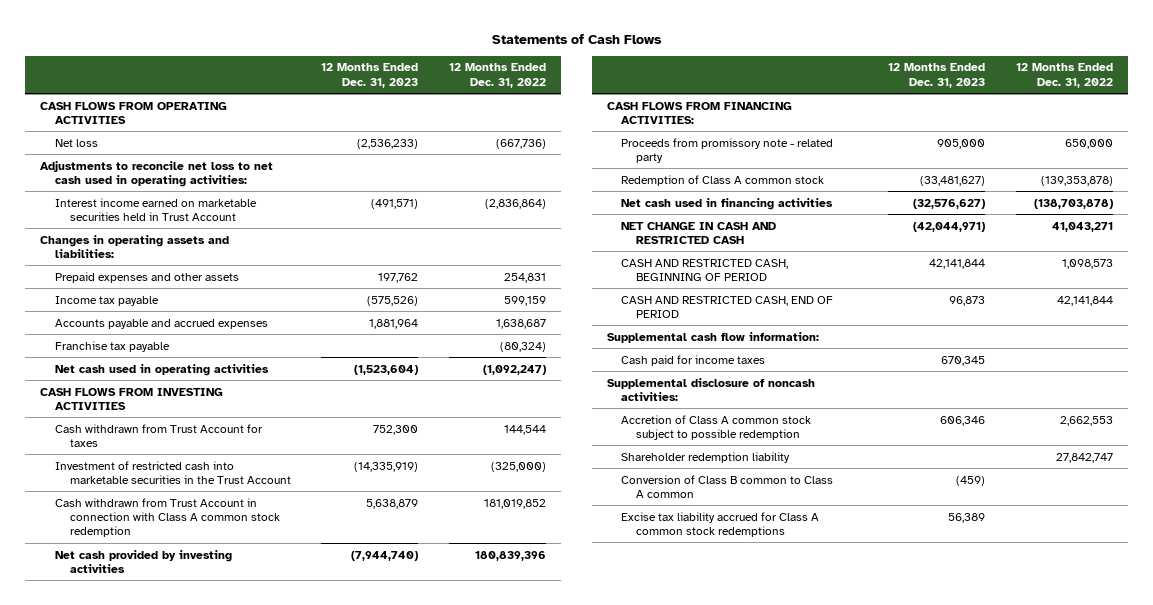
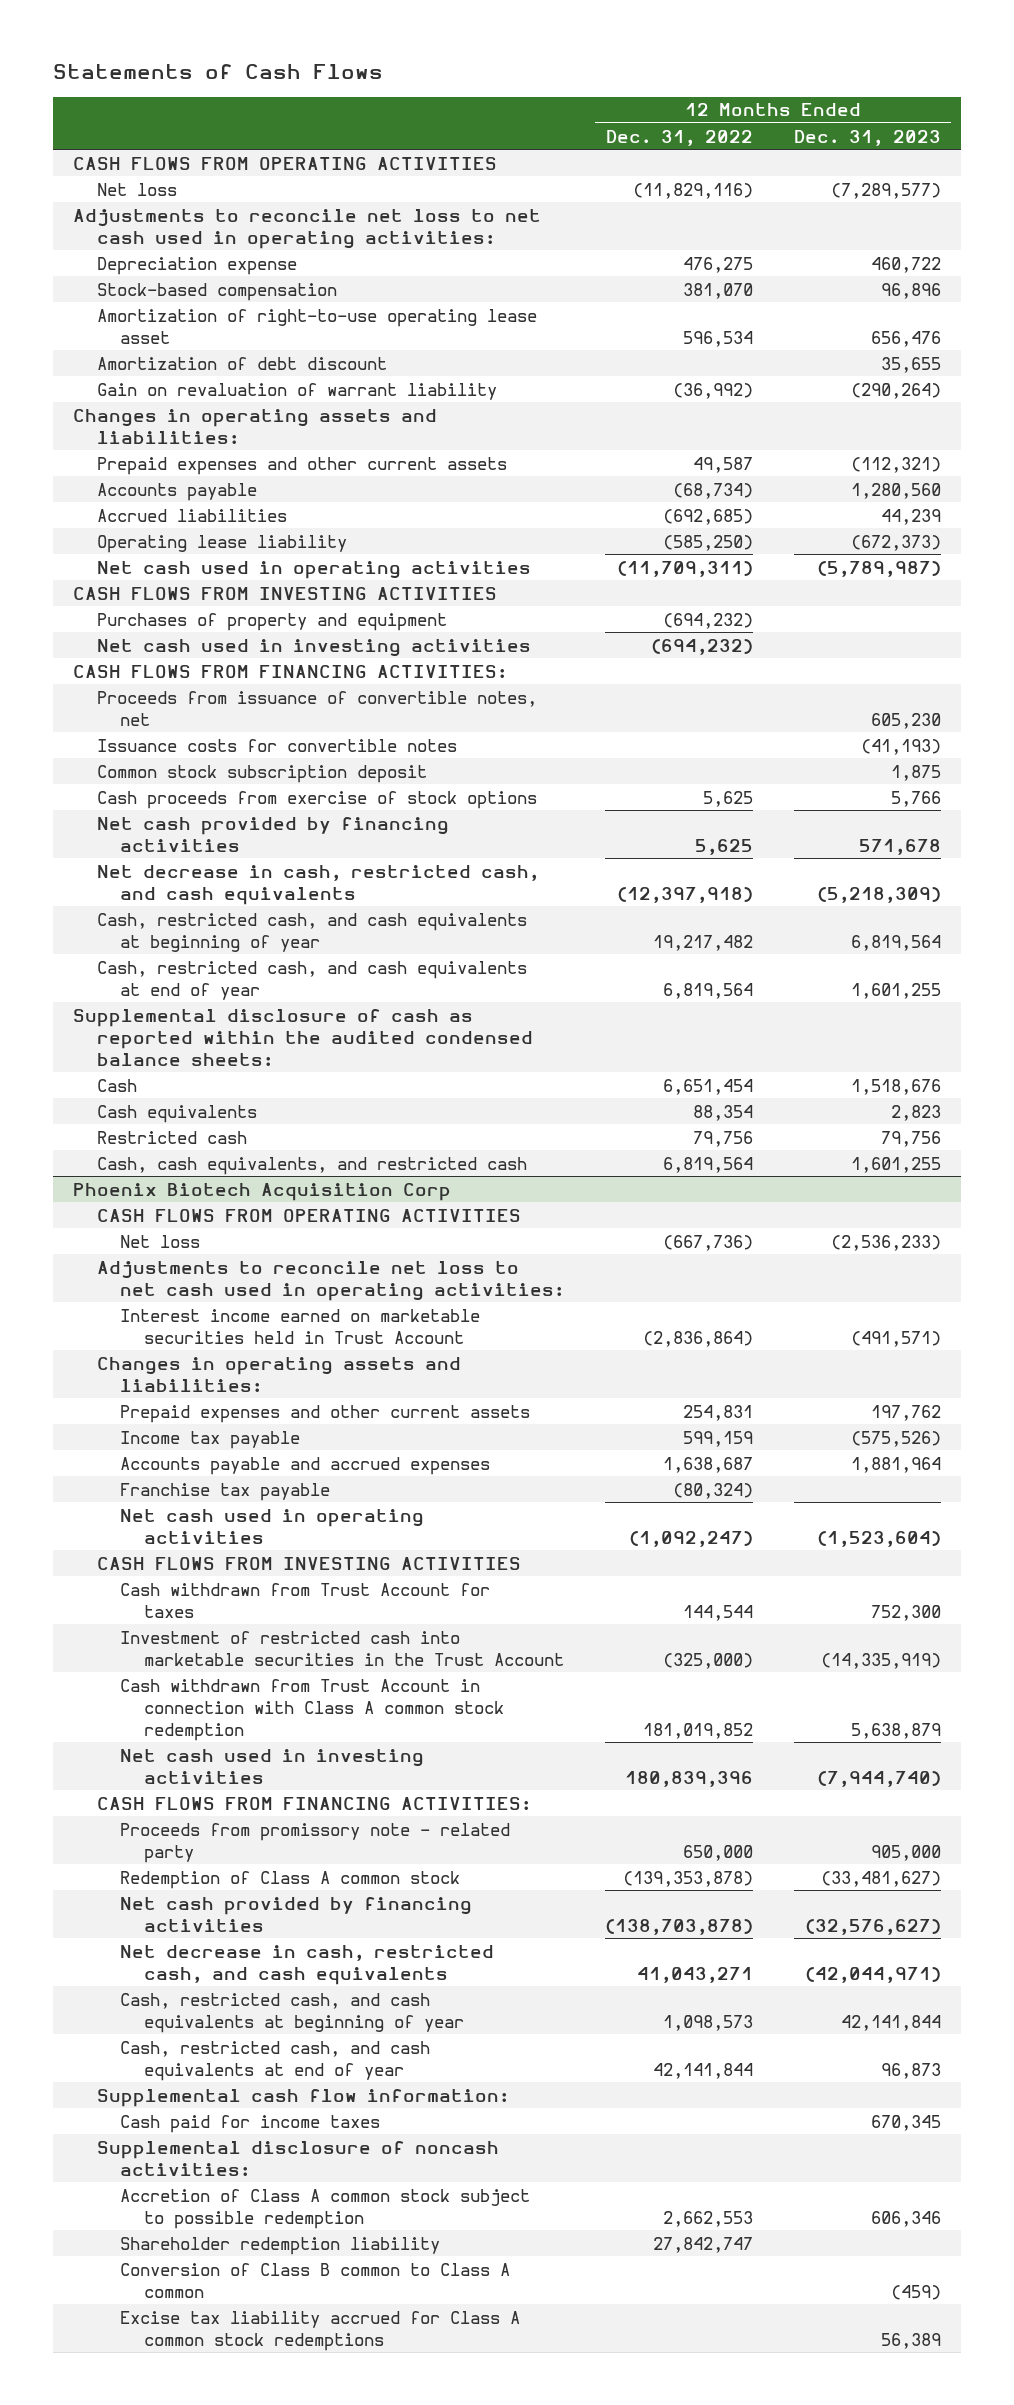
none -> [96,182,177,196] Net loss
none -> [73,208,542,249] Adjustments to reconcile net loss to net cash used in operating activities:
none -> [96,256,297,275] Depreciation expense
none -> [96,282,337,301] Stock-based compensation
none -> [96,308,537,344] Amortization of right-to-use operating lease asset
none -> [96,356,387,370] Amortization of debt discount
none -> [96,382,497,400] Gain on revaluation of warrant liability
none -> [73,408,438,444] Changes in operating assets and liabilities:
none -> [96,456,507,475] Prepaid expenses and other current assets
none -> [96,482,257,501] Accounts payable
none -> [96,508,287,522] Accrued liabilities
none -> [96,534,347,553] Operating lease liability
none -> [96,560,531,579] Net cash used in operating activities
none -> [73,586,498,600] CASH FLOWS FROM INVESTING ACTIVITIES
none -> [96,612,447,631] Purchases of property and equipment
none -> [96,638,531,657] Net cash used in investing activities
none -> [73,664,508,678] CASH FLOWS FROM FINANCING ACTIVITIES:
none -> [96,690,537,726] Proceeds from issuance of convertible notes, net
none -> [96,738,457,752] Issuance costs for convertible notes
none -> [96,764,427,783] Common stock subscription deposit
none -> [96,790,537,809] Cash proceeds from exercise of stock options
none -> [96,816,449,852] Net cash provided by financing activities
none -> [96,864,539,905] Net decrease in cash, restricted cash, and cash equivalents
none -> [96,912,527,952] Cash, restricted cash, and cash equivalents at beginning of year
none -> [96,960,527,1000] Cash, restricted cash, and cash equivalents at end of year
none -> [73,1008,533,1066] Supplemental disclosure of cash as reported within the audited condensed balance sheets:
none -> [96,1078,137,1092] Cash
none -> [96,1104,257,1123] Cash equivalents
none -> [96,1130,247,1144] Restricted cash
none -> [96,1156,527,1175] Cash, cash equivalents, and restricted cash
none -> [73,1182,452,1201] Phoenix Biotech Acquisition Corp
none -> [96,1208,521,1222] CASH FLOWS FROM OPERATING ACTIVITIES
[55,271,240,283] Prepaid expenses and other assets -> [120,1404,531,1423] Prepaid expenses and other current assets
[55,549,233,573] Net cash provided by investing activities -> [120,1748,425,1784] Net cash used in investing activities
[621,197,834,210] Net cash used in financing activities -> [120,1896,473,1932] Net cash provided by financing activities
[621,221,777,244] NET CHANGE IN CASH AND RESTRICTED CASH -> [120,1944,495,1985] Net decrease in cash, restricted cash, and cash equivalents
[621,258,789,281] CASH AND RESTRICTED CASH, BEGINNING OF PERIOD -> [120,1992,464,2033] Cash, restricted cash, and cash equivalents at beginning of year
[621,295,834,318] CASH AND RESTRICTED CASH, END OF PERIOD -> [120,2040,431,2081] Cash, restricted cash, and cash equivalents at end of year

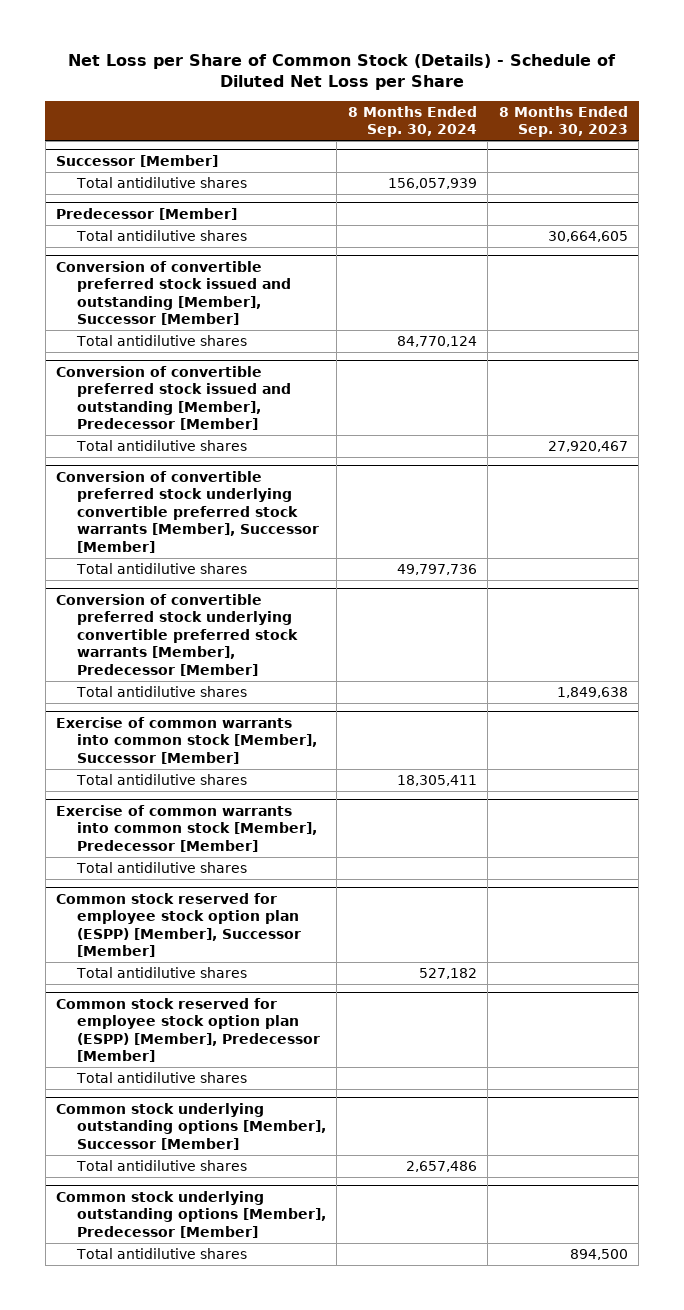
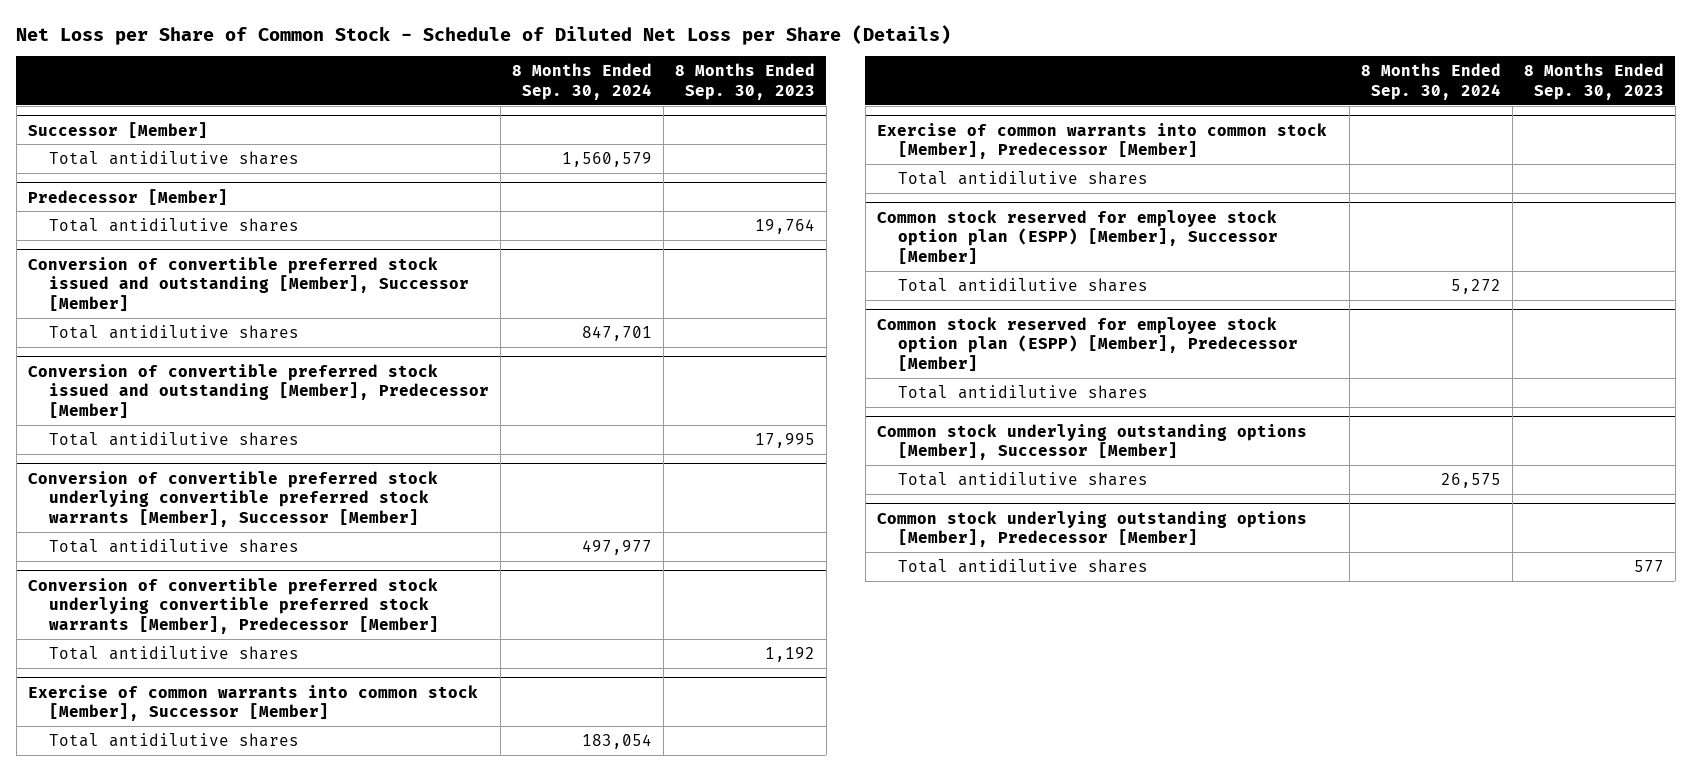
[67,54,616,91] Net Loss per Share of Common Stock (Details) - Schedule of Diluted Net Loss per Share -> [16,24,952,45] Net Loss per Share of Common Stock - Schedule of Diluted Net Loss per Share (Details)
[387,177,477,189] 156,057,939 -> [561,151,652,167] 1,560,579
[547,230,628,242] 30,664,605 -> [754,218,815,234] 19,764
[396,335,477,347] 84,770,124 -> [581,325,652,341] 847,701
[547,440,628,452] 27,920,467 -> [754,432,815,448] 17,995
[396,563,477,575] 49,797,736 -> [581,539,652,555] 497,977
[556,686,628,698] 1,849,638 -> [764,646,815,662] 1,192
[396,774,477,786] 18,305,411 -> [581,733,652,749] 183,054
[418,967,477,979] 527,182 -> [1450,278,1501,294] 5,272
[405,1160,477,1172] 2,657,486 -> [1440,472,1501,488] 26,575
[569,1248,628,1260] 894,500 -> [1633,559,1664,572] 577

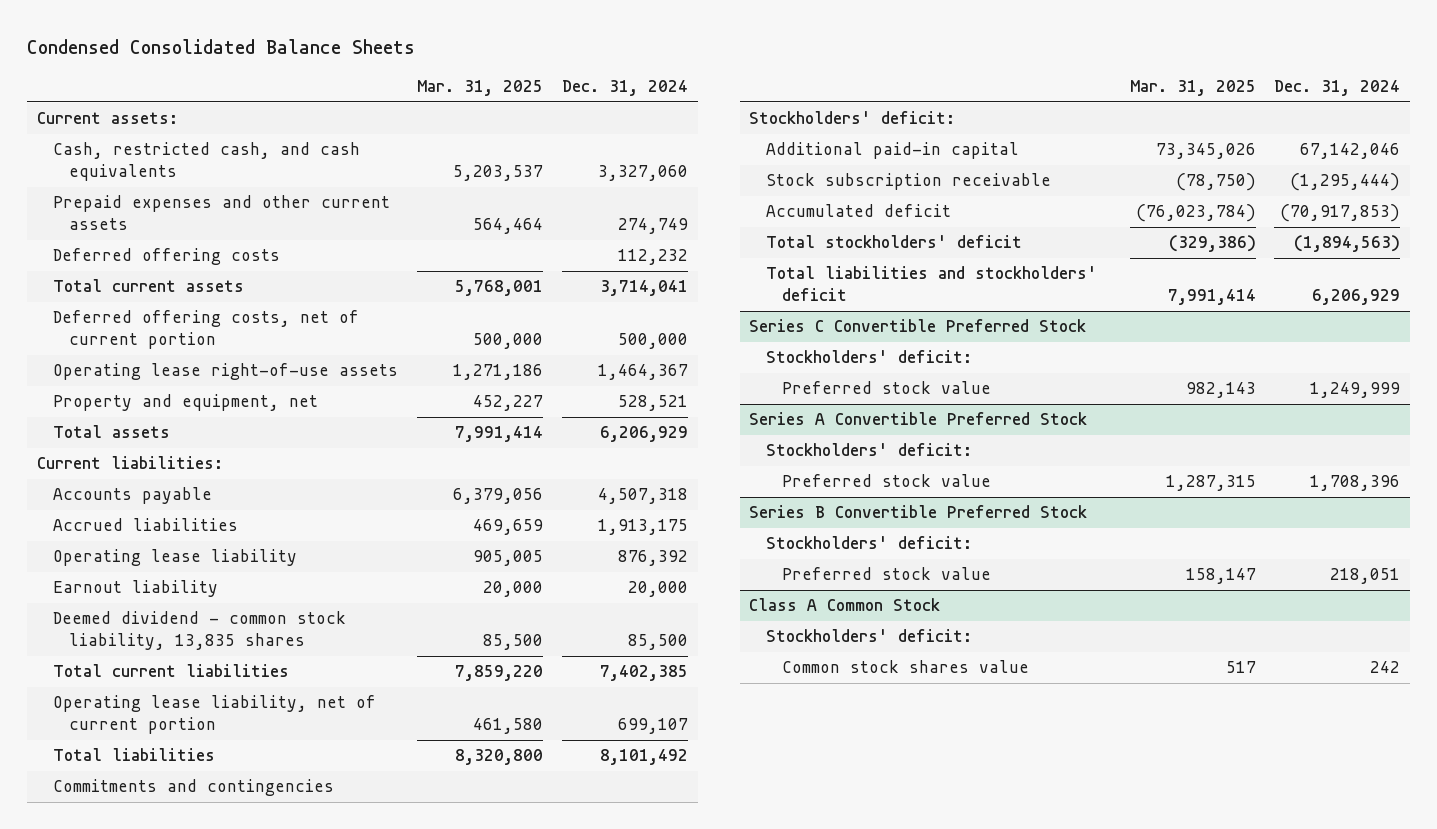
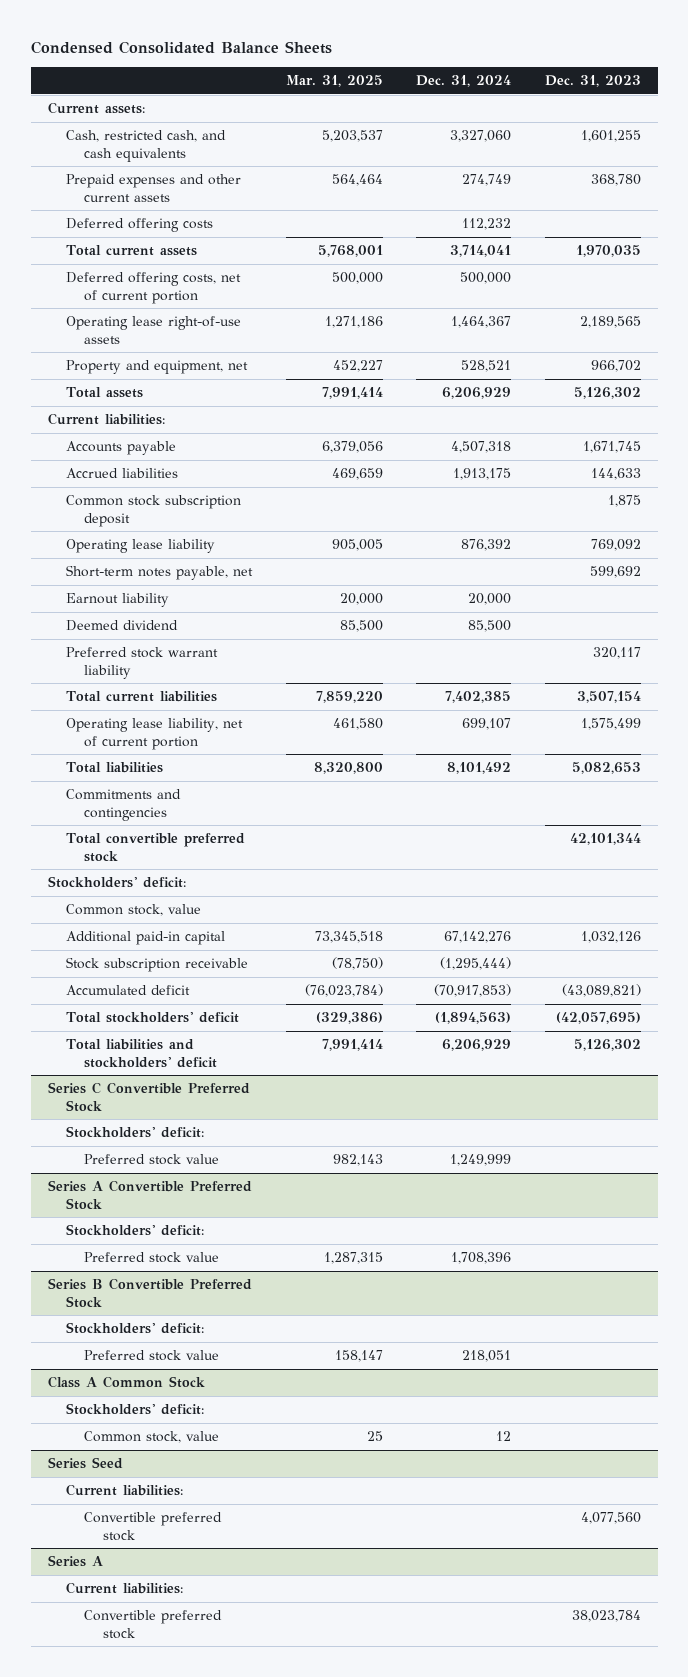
none -> [544,74,641,87] Dec. 31, 2023
none -> [65,495,241,527] Common stock subscription deposit
none -> [65,565,253,581] Short-term notes payable, net
[53,611,347,650] Deemed dividend - common stock liability, 13,835 shares -> [65,620,178,632] Deemed dividend
none -> [65,647,218,679] Preferred stock warrant liability
none -> [65,833,245,862] Total convertible preferred stock
none -> [65,904,201,917] Common stock, value
[1155,143,1256,160] 73,345,026 -> [314,931,383,944] 73,345,518
[1300,143,1401,160] 67,142,046 -> [444,931,512,944] 67,142,276
[781,660,1029,674] Common stock shares value -> [84,1431,220,1444] Common stock, value
[1225,661,1256,674] 517 -> [366,1431,383,1442] 25
[1370,661,1401,674] 242 -> [496,1431,512,1442] 12
none -> [47,1457,123,1470] Series Seed
none -> [65,1484,183,1497] Current liabilities:
none -> [84,1512,223,1541] Convertible preferred stock
none -> [47,1555,103,1568] Series A
none -> [65,1582,183,1595] Current liabilities:
none -> [84,1610,223,1639] Convertible preferred stock

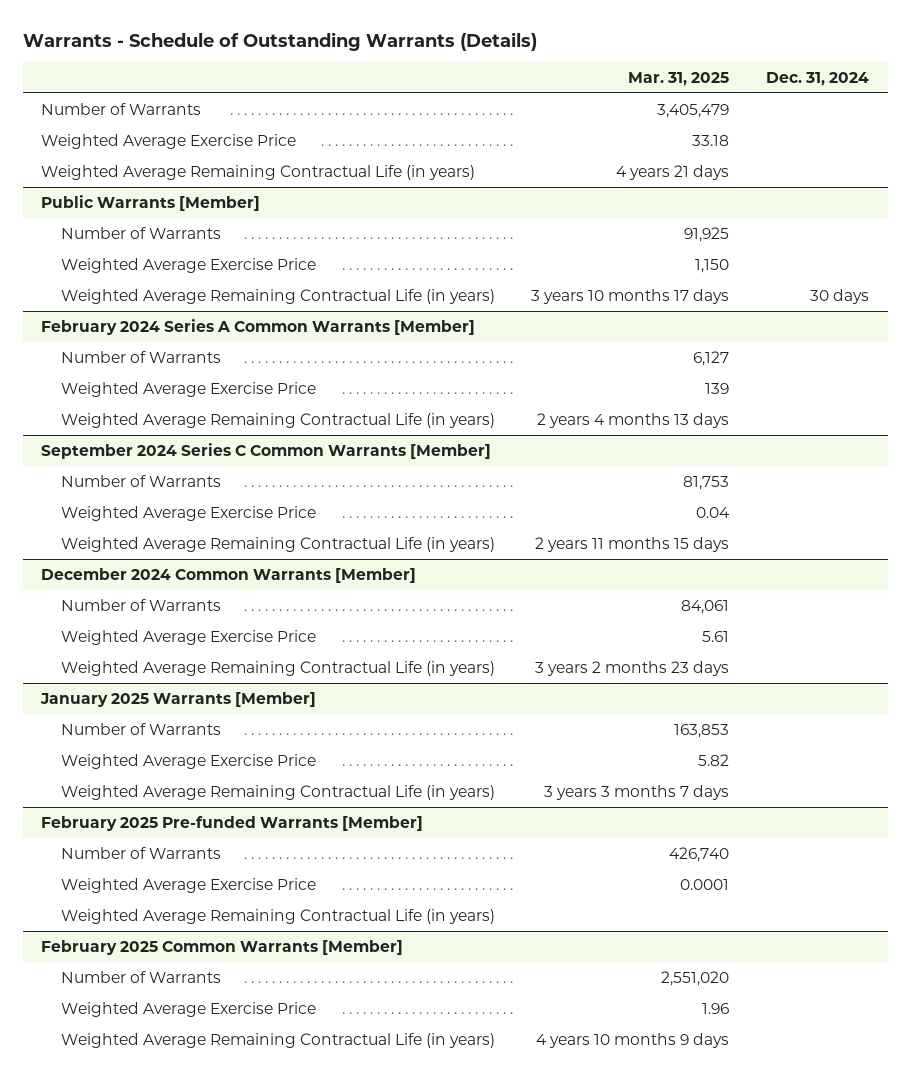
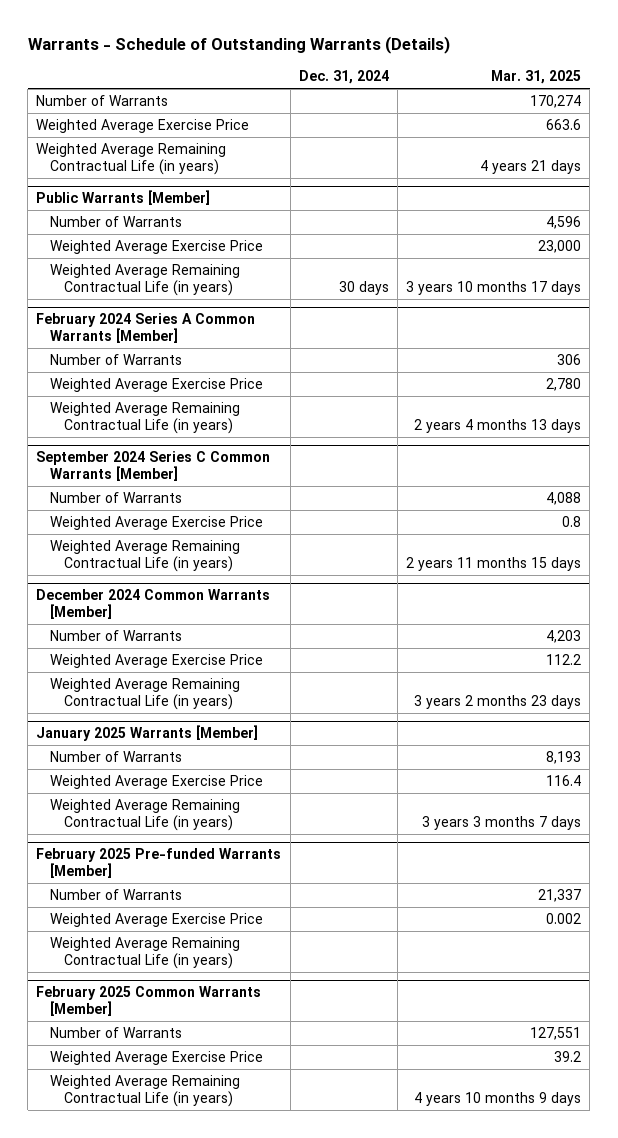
[657,103,730,118] 3,405,479 -> [530,95,582,109] 170,274
[692,134,730,146] 33.18 -> [546,119,582,131] 663.6
[684,226,730,242] 91,925 -> [546,216,582,230] 4,596
[695,258,730,273] 1,150 -> [538,240,582,254] 23,000
[693,350,730,366] 6,127 -> [557,354,582,366] 306
[705,382,730,394] 139 -> [546,378,582,392] 2,780
[683,475,730,490] 81,753 -> [546,492,582,506] 4,088
[696,506,731,518] 0.04 -> [562,516,582,528] 0.8
[681,599,730,614] 84,061 -> [546,630,582,644] 4,203
[702,630,730,642] 5.61 -> [546,654,582,666] 112.2
[674,723,730,738] 163,853 -> [546,751,582,765] 8,193
[698,753,730,766] 5.82 -> [546,775,582,787] 116.4
[669,846,730,862] 426,740 -> [538,889,582,903] 21,337
[680,878,730,890] 0.0001 -> [546,913,582,925] 0.002
[661,970,730,986] 2,551,020 -> [530,1027,582,1041] 127,551
[702,1002,730,1014] 1.96 -> [554,1051,582,1063] 39.2

